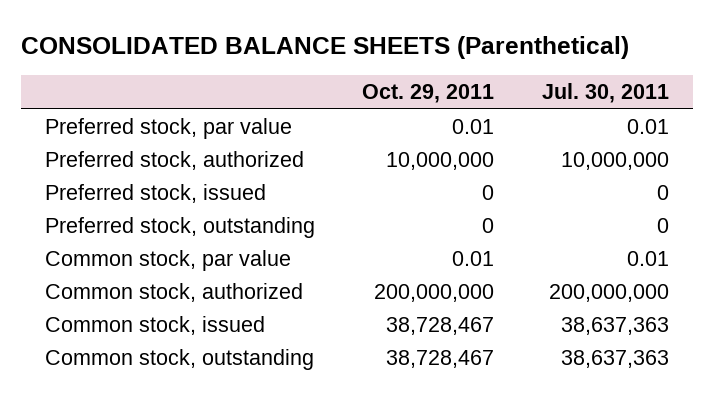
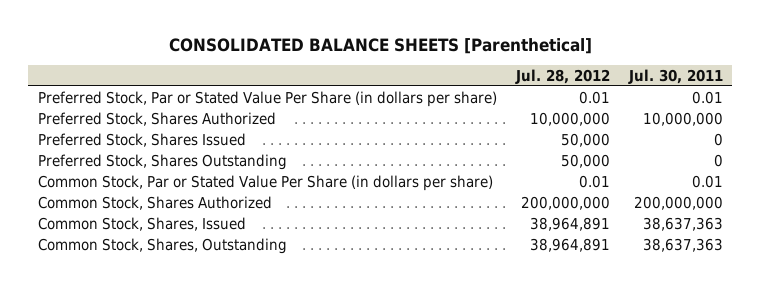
[20,35,629,59] CONSOLIDATED BALANCE SHEETS (Parenthetical) -> [169,37,593,54] CONSOLIDATED BALANCE SHEETS [Parenthetical]
[362,84,495,104] Oct. 29, 2011 -> none
none -> [514,68,610,84] Jul. 28, 2012
[44,117,292,139] Preferred stock, par value -> [37,90,497,107] Preferred Stock, Par or Stated Value Per Share (in dollars per share)
[44,150,304,170] Preferred stock, authorized -> [37,111,276,126] Preferred Stock, Shares Authorized
[44,183,266,203] Preferred stock, issued -> [37,132,246,147] Preferred Stock, Shares Issued
[44,216,315,238] Preferred stock, outstanding -> [37,153,287,170] Preferred Stock, Shares Outstanding
[44,249,291,271] Common stock, par value -> [37,174,493,191] Common Stock, Par or Stated Value Per Share (in dollars per share)
[44,282,303,302] Common stock, authorized -> [37,195,272,210] Common Stock, Shares Authorized
[44,315,265,335] Common stock, issued -> [37,216,246,231] Common Stock, Shares, Issued
[44,348,314,370] Common stock, outstanding -> [37,237,287,254] Common Stock, Shares, Outstanding

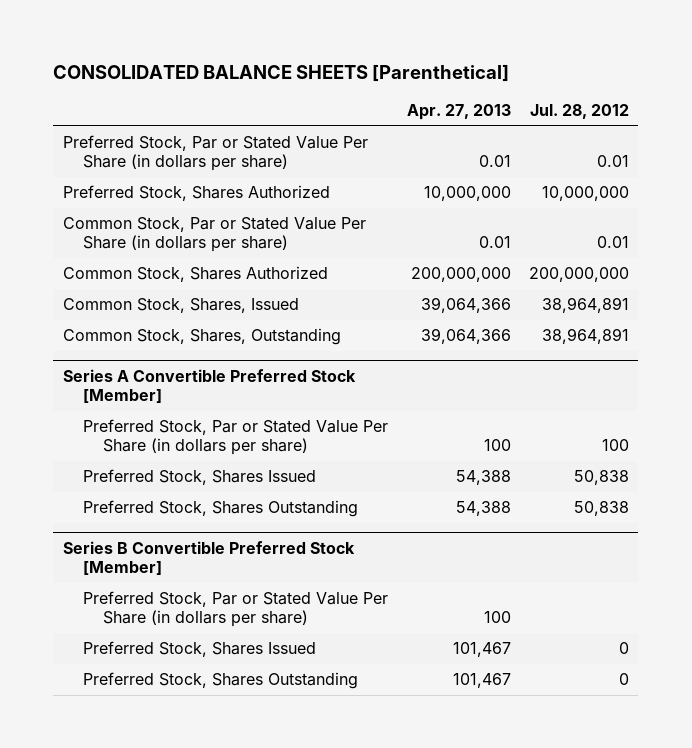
[627,68,723,84] Jul. 30, 2011 -> none
none -> [406,104,511,121] Apr. 27, 2013
[37,132,246,147] Preferred Stock, Shares Issued -> none
[37,153,287,170] Preferred Stock, Shares Outstanding -> none
none -> [62,368,356,403] Series A Convertible Preferred Stock [Member]
none -> [82,419,388,456] Preferred Stock, Par or Stated Value Per Share (in dollars per share)
none -> [82,469,316,486] Preferred Stock, Shares Issued
none -> [82,500,358,518] Preferred Stock, Shares Outstanding
none -> [62,540,355,575] Series B Convertible Preferred Stock [Member]
none -> [82,591,388,628] Preferred Stock, Par or Stated Value Per Share (in dollars per share)
none -> [82,641,316,658] Preferred Stock, Shares Issued
none -> [82,672,358,690] Preferred Stock, Shares Outstanding

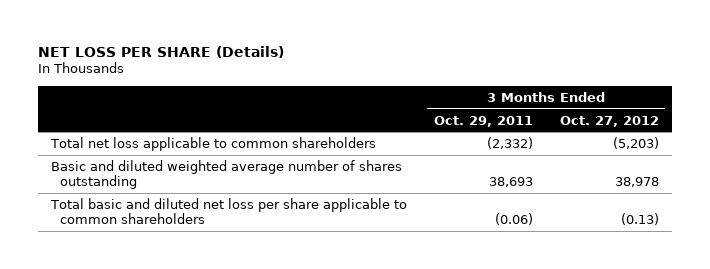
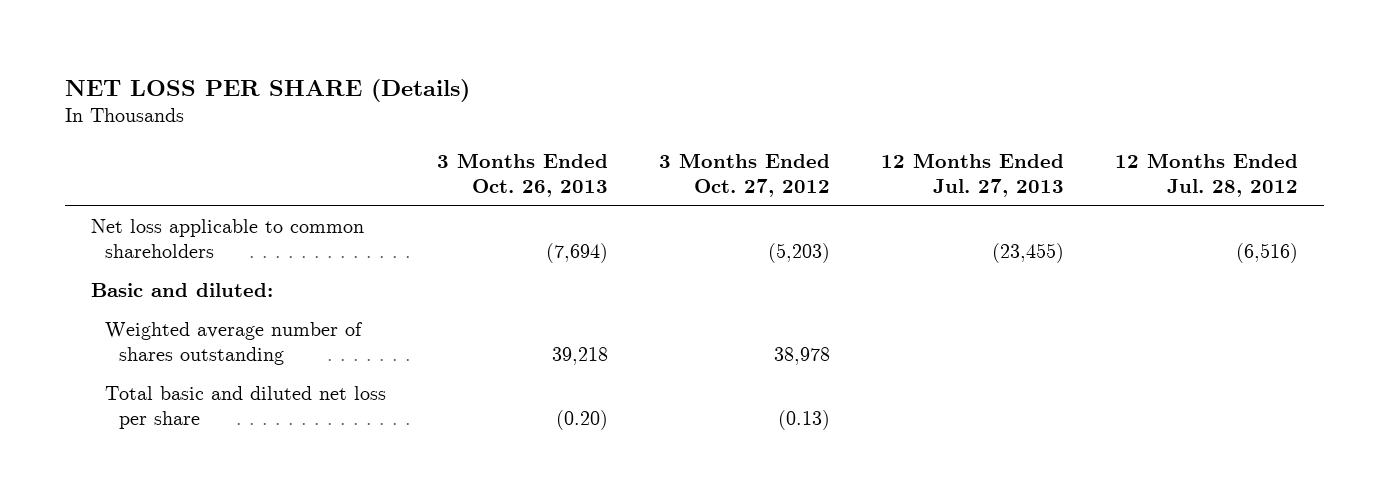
[433,115,533,127] Oct. 29, 2011 -> none
none -> [436,153,608,198] 3 Months Ended Oct. 26, 2013
none -> [880,153,1064,198] 12 Months Ended Jul. 27, 2013
none -> [1114,153,1298,198] 12 Months Ended Jul. 28, 2012
[49,136,376,151] Total net loss applicable to common shareholders -> [90,219,364,259] Net loss applicable to common shareholders
none -> [90,283,273,298] Basic and diluted:
[50,159,402,190] Basic and diluted weighted average number of shares outstanding -> [104,322,363,366] Weighted average number of shares outstanding
[49,197,407,225] Total basic and diluted net loss per share applicable to common shareholders -> [104,386,386,430] Total basic and diluted net loss per share

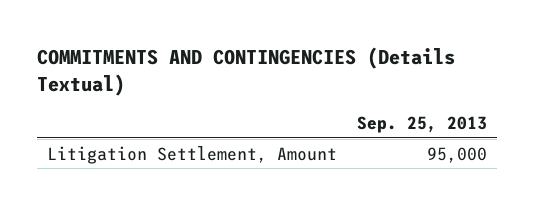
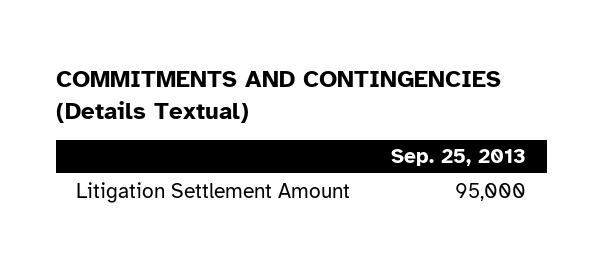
[47,145,338,164] Litigation Settlement, Amount -> [76,181,351,203] Litigation Settlement Amount

